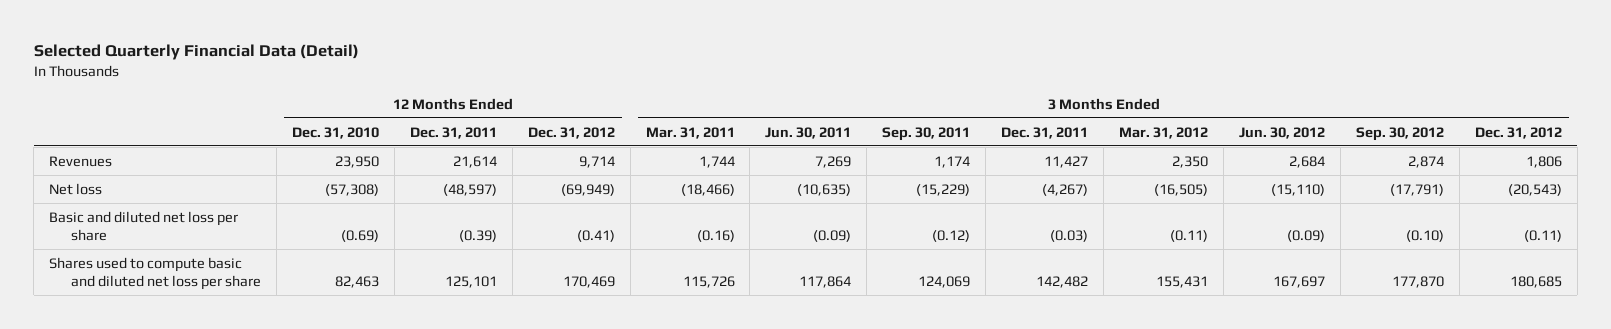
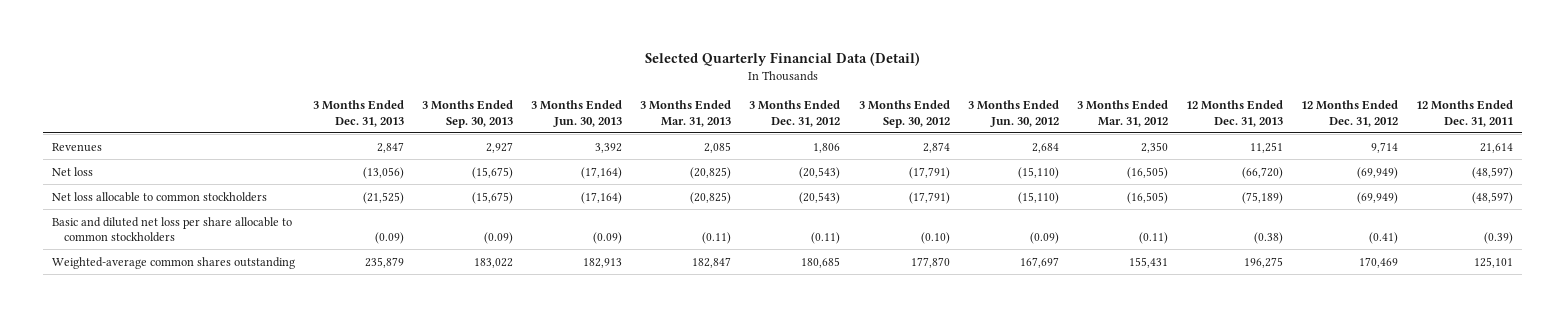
[291,126,379,139] Dec. 31, 2010 -> none
[645,126,735,139] Mar. 31, 2011 -> none
[765,126,852,139] Jun. 30, 2011 -> none
[882,126,971,141] Sep. 30, 2011 -> none
[1001,126,1089,139] Dec. 31, 2011 -> none
none -> [313,100,405,127] 3 Months Ended Dec. 31, 2013
none -> [422,100,514,128] 3 Months Ended Sep. 30, 2013
none -> [531,100,623,127] 3 Months Ended Jun. 30, 2013
none -> [640,100,732,127] 3 Months Ended Mar. 31, 2013
none -> [1185,100,1283,127] 12 Months Ended Dec. 31, 2013
none -> [51,191,267,202] Net loss allocable to common stockholders
[49,210,239,241] Basic and diluted net loss per share -> [51,216,292,243] Basic and diluted net loss per share allocable to common stockholders
[49,256,262,290] Shares used to compute basic and diluted net loss per share -> [51,256,295,269] Weighted-average common shares outstanding

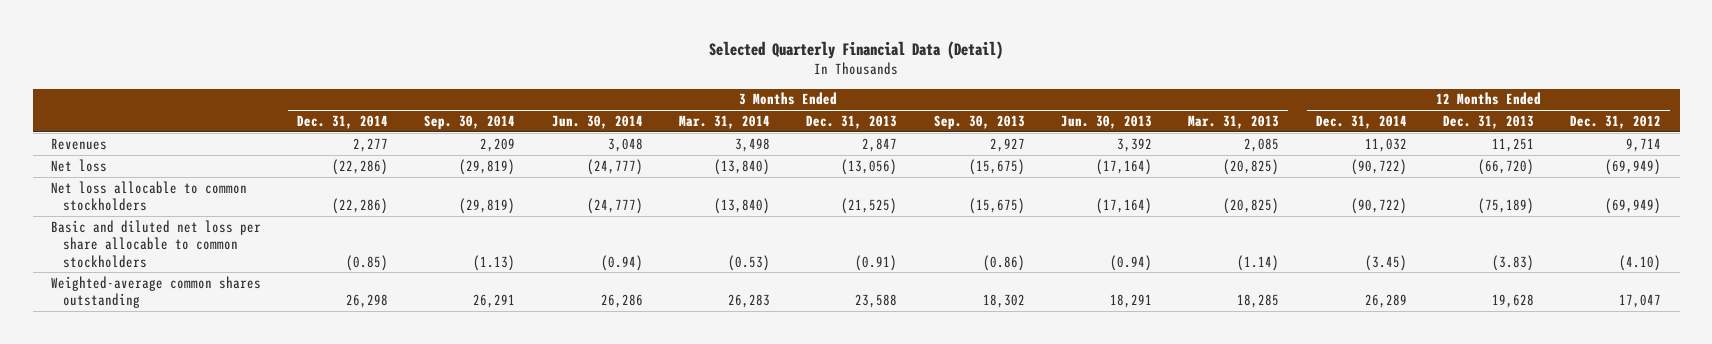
[749,100,841,127] 3 Months Ended Dec. 31, 2012 -> none
[858,100,950,128] 3 Months Ended Sep. 30, 2012 -> none
[967,100,1059,127] 3 Months Ended Jun. 30, 2012 -> none
[1076,100,1168,127] 3 Months Ended Mar. 31, 2012 -> none
[1416,100,1514,127] 12 Months Ended Dec. 31, 2011 -> none
none -> [297,114,389,129] Dec. 31, 2014
none -> [424,114,516,129] Sep. 30, 2014
none -> [551,114,643,129] Jun. 30, 2014
none -> [679,114,771,129] Mar. 31, 2014
none -> [1315,114,1407,129] Dec. 31, 2014
[375,232,405,245] (0.09) -> [855,254,898,271] (0.91)
[484,232,514,245] (0.09) -> [982,254,1025,271] (0.86)
[593,232,623,245] (0.09) -> [1110,254,1153,271] (0.94)
[702,232,732,245] (0.11) -> [1237,254,1280,271] (1.14)
[1253,232,1283,245] (0.38) -> [1492,254,1535,271] (3.83)
[1369,232,1399,245] (0.41) -> [1619,254,1662,271] (4.10)
[365,256,405,268] 235,879 -> [855,294,898,309] 23,588
[474,257,514,268] 183,022 -> [982,294,1025,309] 18,302
[583,257,623,268] 182,913 -> [1110,294,1153,309] 18,291
[692,256,732,268] 182,847 -> [1237,294,1280,309] 18,285
[1243,256,1283,268] 196,275 -> [1492,294,1535,309] 19,628
[1359,256,1399,268] 170,469 -> [1619,294,1662,309] 17,047

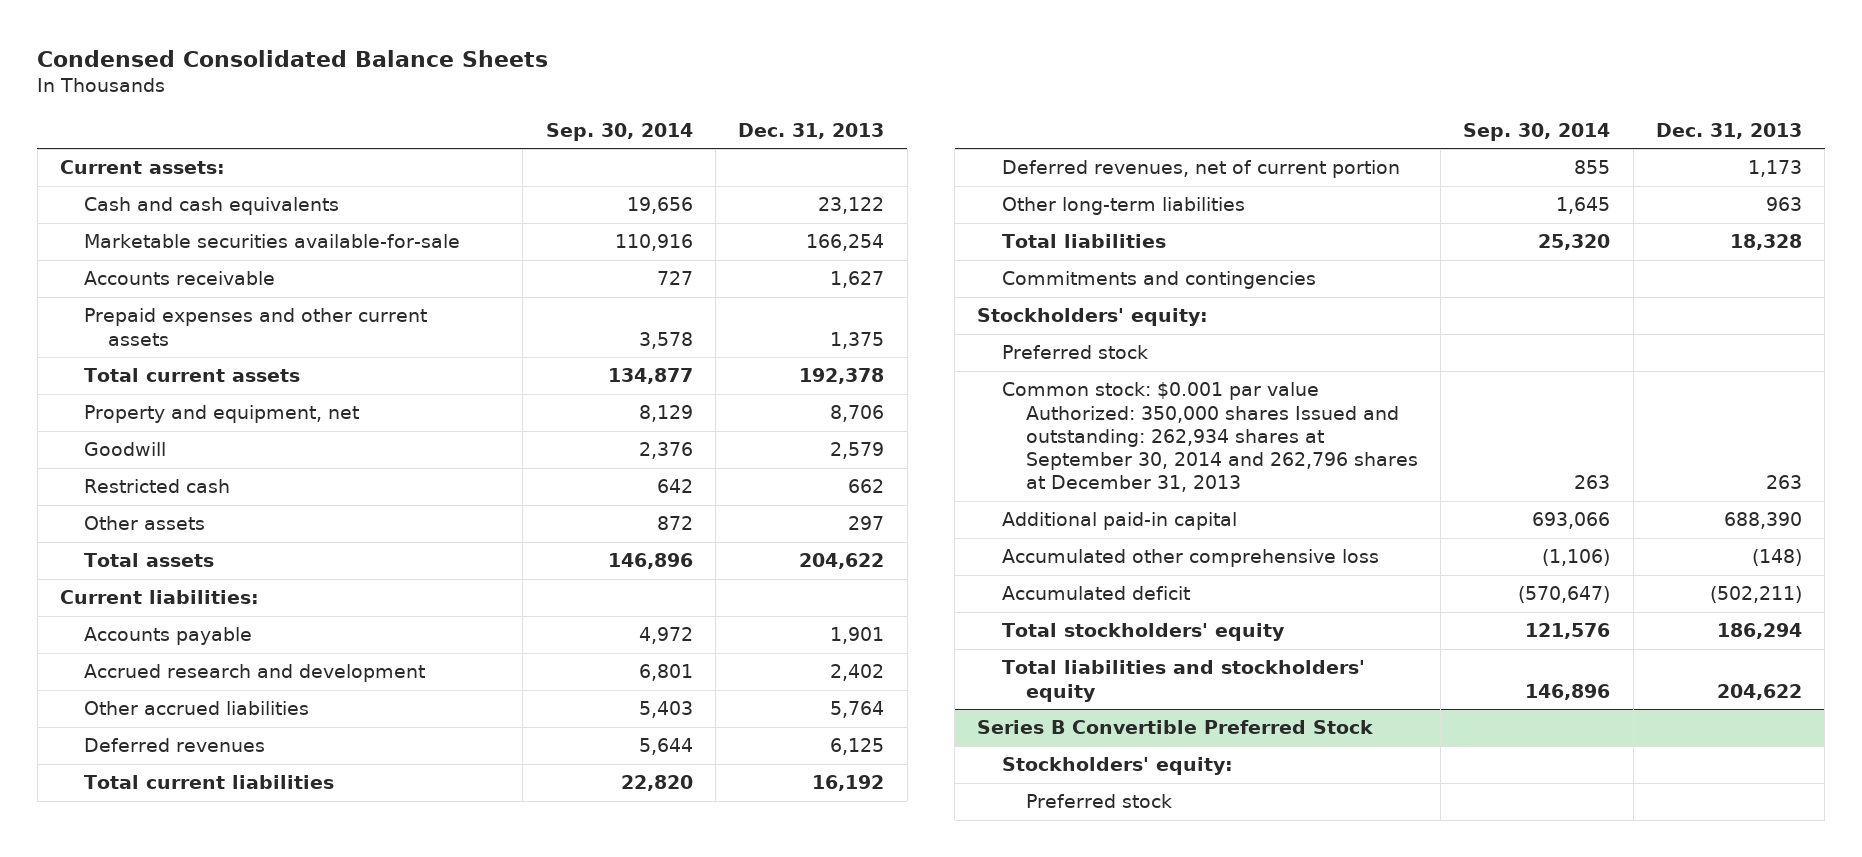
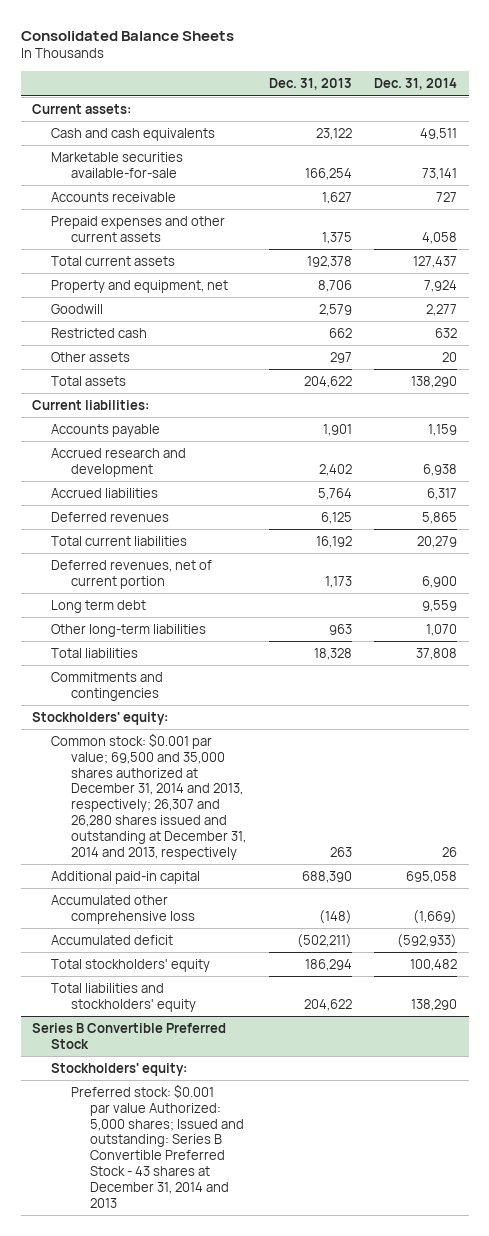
[37,49,549,67] Condensed Consolidated Balance Sheets -> [20,30,234,41] Consolidated Balance Sheets
[545,122,693,141] Sep. 30, 2014 -> none
none -> [374,78,458,91] Dec. 31, 2014
[83,701,309,716] Other accrued liabilities -> [51,487,159,498] Accrued liabilities
none -> [51,599,147,613] Long term debt
[1001,345,1148,360] Preferred stock -> none
[1001,382,1418,493] Common stock: $0.001 par value Authorized: 350,000 shares Issued and outstanding: 262,934 shares at September 30, 2014 and 262,796 shares at December 31, 2013 -> [51,732,246,860] Common stock: $0.001 par value; 69,500 and 35,000 shares authorized at December 31, 2014 and 2013, respectively; 26,307 and 26,280 shares issued and outstanding at December 31, 2014 and 2013, respectively
[1025,794,1172,809] Preferred stock -> [70,1083,244,1208] Preferred stock: $0.001 par value Authorized: 5,000 shares; Issued and outstanding: Series B Convertible Preferred Stock - 43 shares at December 31, 2014 and 2013

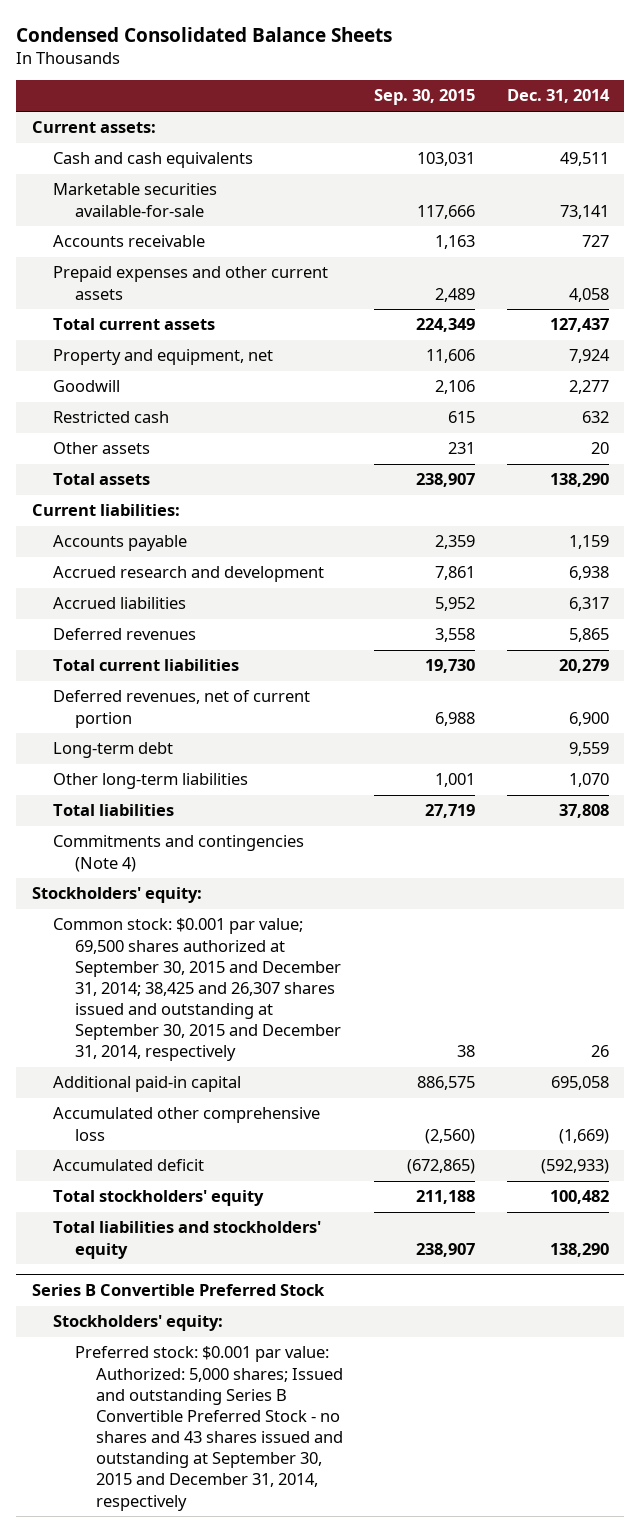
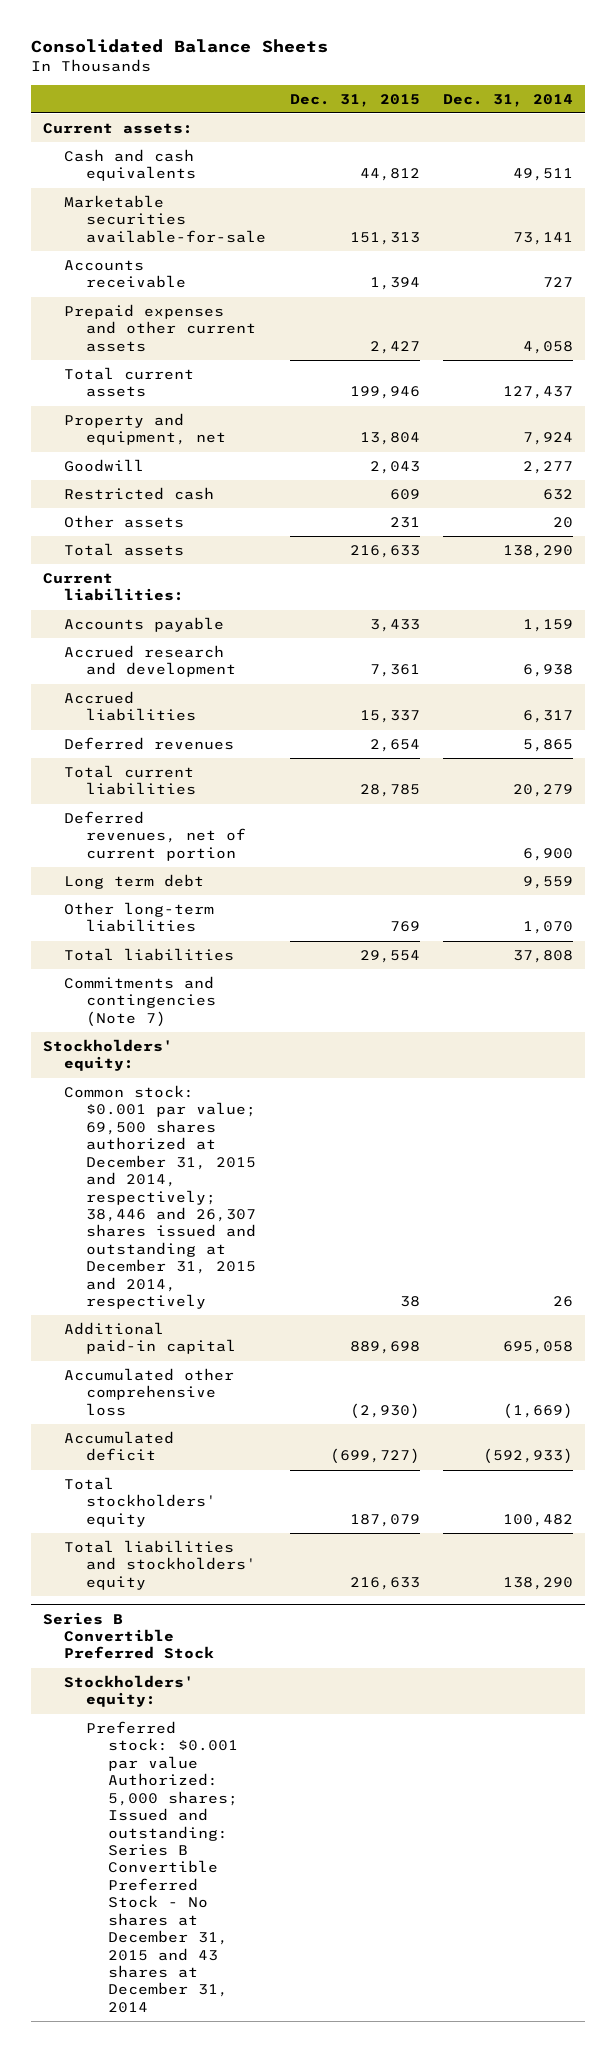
[16,26,393,42] Condensed Consolidated Balance Sheets -> [30,39,328,54] Consolidated Balance Sheets
[374,89,476,106] Sep. 30, 2015 -> none
none -> [289,93,420,107] Dec. 31, 2015
[53,742,174,759] Long-term debt -> [64,873,205,889] Long term debt
[53,835,305,872] Commitments and contingencies (Note 4) -> [64,975,217,1027] Commitments and contingencies (Note 7)
[53,918,341,1062] Common stock: $0.001 par value; 69,500 shares authorized at September 30, 2015 and December 31, 2014; 38,425 and 26,307 shares issued and outstanding at September 30, 2015 and December 31, 2014, respectively -> [64,1084,257,1310] Common stock: $0.001 par value; 69,500 shares authorized at December 31, 2015 and 2014, respectively; 38,446 and 26,307 shares issued and outstanding at December 31, 2015 and 2014, respectively
[74,1346,343,1511] Preferred stock: $0.001 par value: Authorized: 5,000 shares; Issued and outstanding Series B Convertible Preferred Stock - no shares and 43 shares issued and outstanding at September 30, 2015 and December 31, 2014, respectively -> [86,1720,238,2013] Preferred stock: $0.001 par value Authorized: 5,000 shares; Issued and outstanding: Series B Convertible Preferred Stock - No shares at December 31, 2015 and 43 shares at December 31, 2014

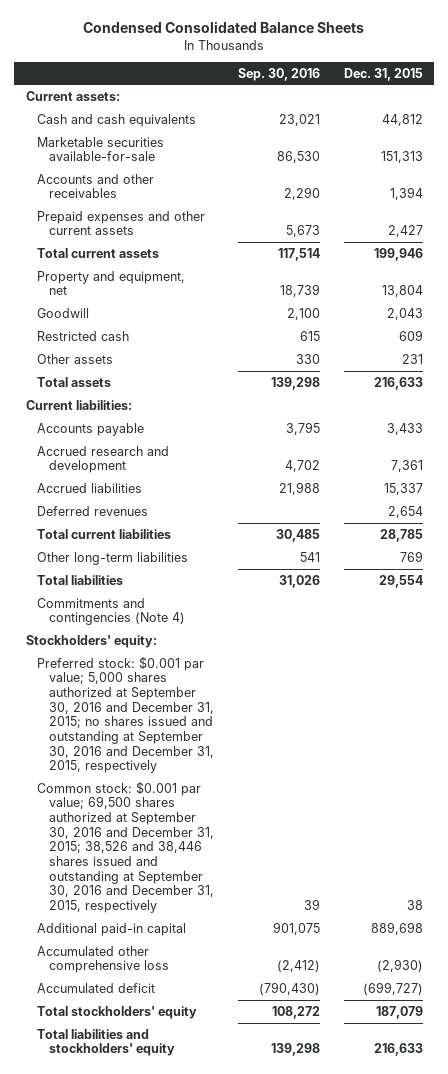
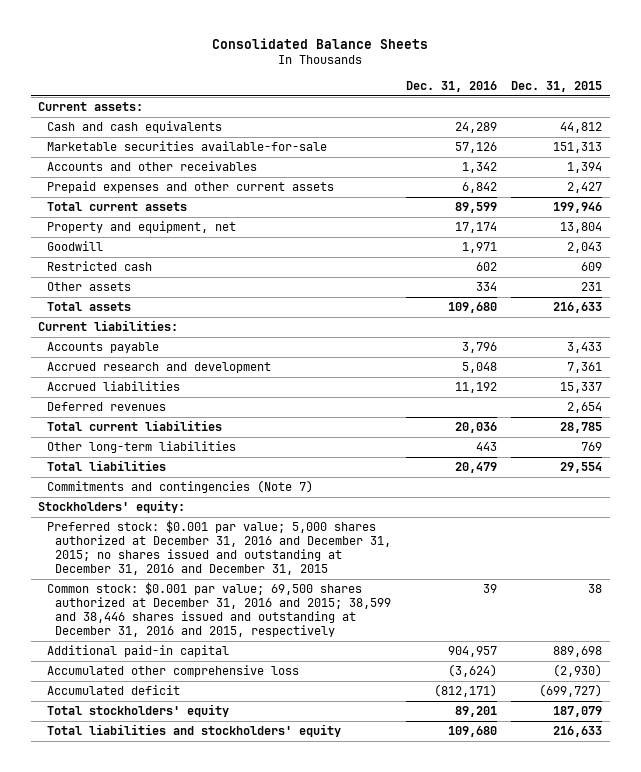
[83,21,365,34] Condensed Consolidated Balance Sheets -> [212,37,429,49] Consolidated Balance Sheets
[237,67,320,81] Sep. 30, 2016 -> none
none -> [405,81,497,93] Dec. 31, 2016
[37,597,186,626] Commitments and contingencies (Note 4) -> [46,480,313,494] Commitments and contingencies (Note 7)
[37,655,215,774] Preferred stock: $0.001 par value; 5,000 shares authorized at September 30, 2016 and December 31, 2015; no shares issued and outstanding at September 30, 2016 and December 31, 2015, respectively -> [46,520,391,576] Preferred stock: $0.001 par value; 5,000 shares authorized at December 31, 2016 and December 31, 2015; no shares issued and outstanding at December 31, 2016 and December 31, 2015
[37,780,215,913] Common stock: $0.001 par value; 69,500 shares authorized at September 30, 2016 and December 31, 2015; 38,526 and 38,446 shares issued and outstanding at September 30, 2016 and December 31, 2015, respectively -> [46,582,391,638] Common stock: $0.001 par value; 69,500 shares authorized at December 31, 2016 and 2015; 38,599 and 38,446 shares issued and outstanding at December 31, 2016 and 2015, respectively

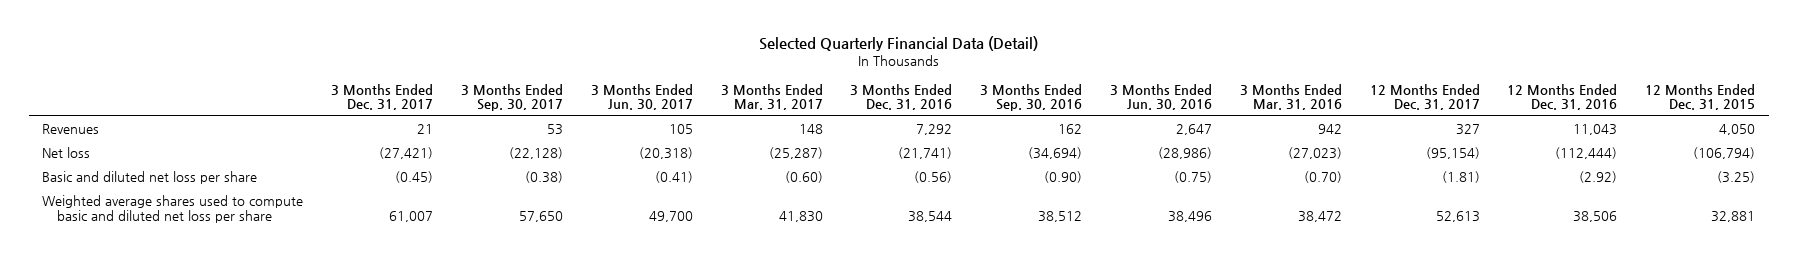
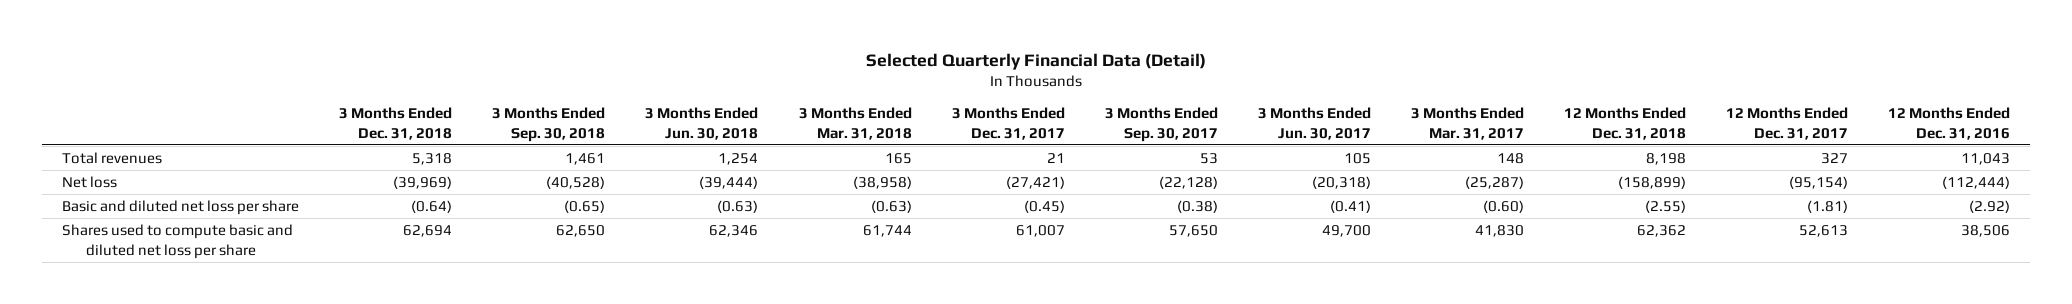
[850,83,953,111] 3 Months Ended Dec. 31, 2016 -> none
[980,83,1083,112] 3 Months Ended Sep. 30, 2016 -> none
[1109,83,1212,111] 3 Months Ended Jun. 30, 2016 -> none
[1239,83,1342,111] 3 Months Ended Mar. 31, 2016 -> none
[1645,83,1756,111] 12 Months Ended Dec. 31, 2015 -> none
none -> [339,107,453,140] 3 Months Ended Dec. 31, 2018
none -> [492,107,606,142] 3 Months Ended Sep. 30, 2018
none -> [645,107,759,140] 3 Months Ended Jun. 30, 2018
none -> [798,107,912,140] 3 Months Ended Mar. 31, 2018
none -> [1563,107,1686,140] 12 Months Ended Dec. 31, 2018
[42,124,100,135] Revenues -> [62,152,163,165] Total revenues
[42,195,304,223] Weighted average shares used to compute basic and diluted net loss per share -> [62,224,294,259] Shares used to compute basic and diluted net loss per share

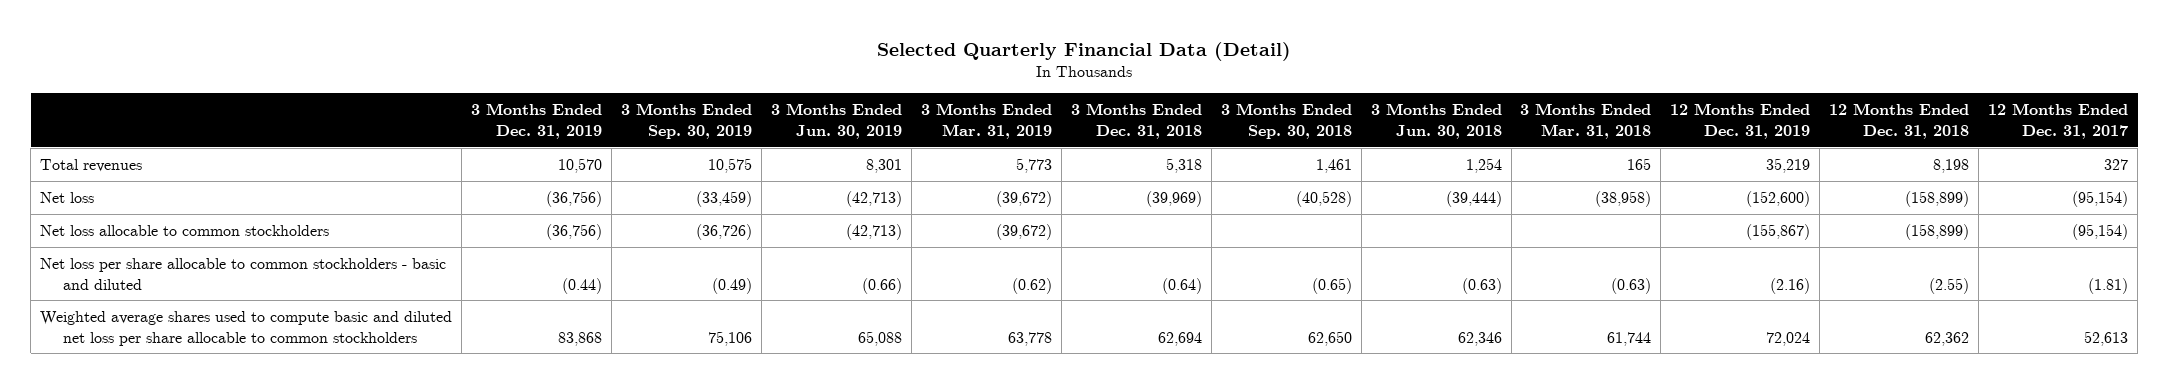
[951,107,1065,140] 3 Months Ended Dec. 31, 2017 -> none
[1104,107,1218,142] 3 Months Ended Sep. 30, 2017 -> none
[1257,107,1371,140] 3 Months Ended Jun. 30, 2017 -> none
[1410,107,1524,140] 3 Months Ended Mar. 31, 2017 -> none
[1888,107,2011,140] 12 Months Ended Dec. 31, 2016 -> none
none -> [471,103,603,139] 3 Months Ended Dec. 31, 2019
none -> [620,103,752,139] 3 Months Ended Sep. 30, 2019
none -> [770,103,902,139] 3 Months Ended Jun. 30, 2019
none -> [920,103,1052,139] 3 Months Ended Mar. 31, 2019
none -> [1670,103,1811,139] 12 Months Ended Dec. 31, 2019
none -> [40,224,330,236] Net loss allocable to common stockholders
[62,200,300,216] Basic and diluted net loss per share -> [40,257,447,290] Net loss per share allocable to common stockholders - basic and diluted
[62,224,294,259] Shares used to compute basic and diluted net loss per share -> [40,310,453,346] Weighted average shares used to compute basic and diluted net loss per share allocable to common stockholders

